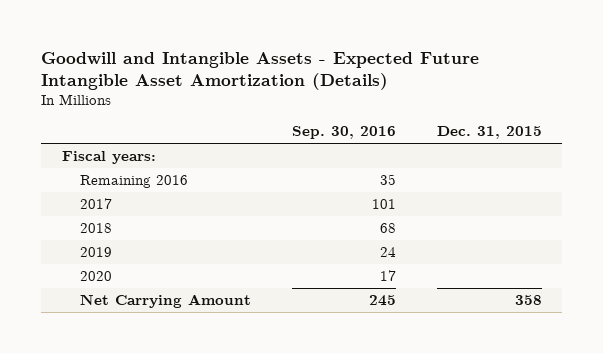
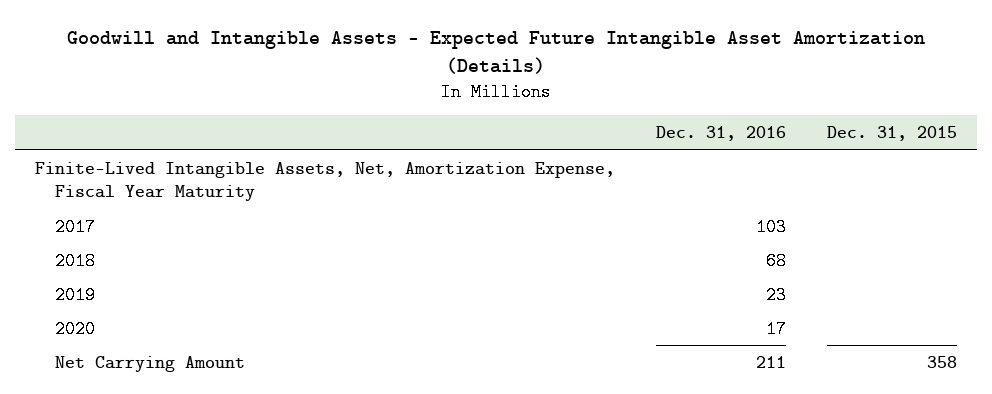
[291,126,396,140] Sep. 30, 2016 -> none
none -> [656,126,787,142] Dec. 31, 2016
[79,174,188,188] Remaining 2016 -> none
[61,150,156,164] Fiscal years: -> [35,161,616,202] Finite-Lived Intangible Assets, Net, Amortization Expense, Fiscal Year Maturity

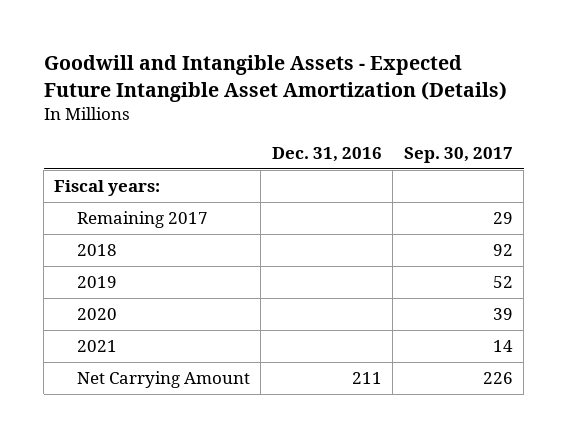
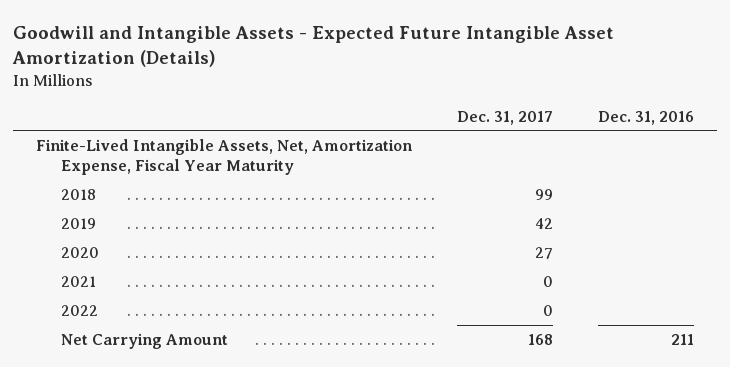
[403,147,513,164] Sep. 30, 2017 -> none
none -> [457,110,554,125] Dec. 31, 2017
[77,210,209,228] Remaining 2017 -> none
[54,179,161,196] Fiscal years: -> [35,138,413,176] Finite-Lived Intangible Assets, Net, Amortization Expense, Fiscal Year Maturity
none -> [60,304,98,316] 2022

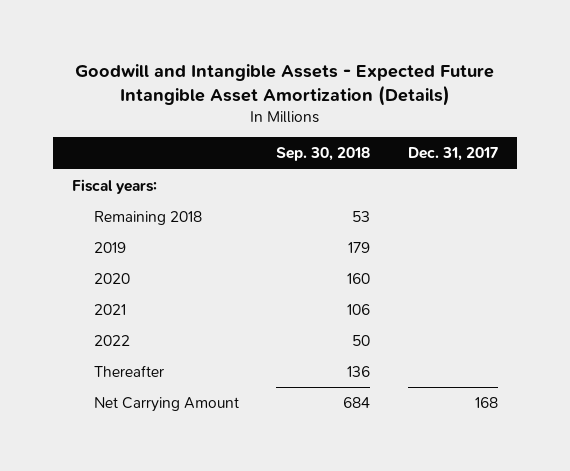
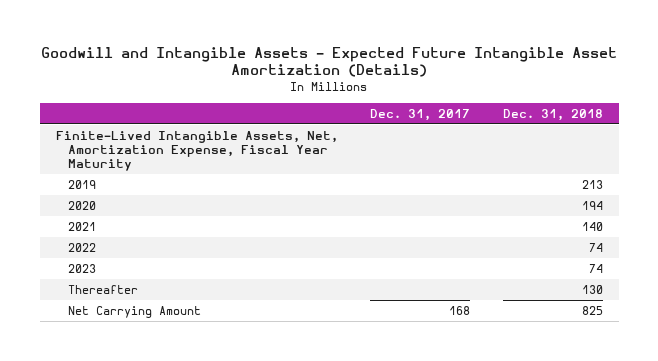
[276,147,371,162] Sep. 30, 2018 -> none
none -> [502,108,603,121] Dec. 31, 2018
[93,210,202,225] Remaining 2018 -> none
[71,178,157,194] Fiscal years: -> [55,130,338,171] Finite-Lived Intangible Assets, Net, Amortization Expense, Fiscal Year Maturity
none -> [68,263,97,273] 2023

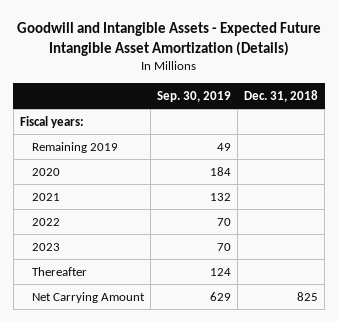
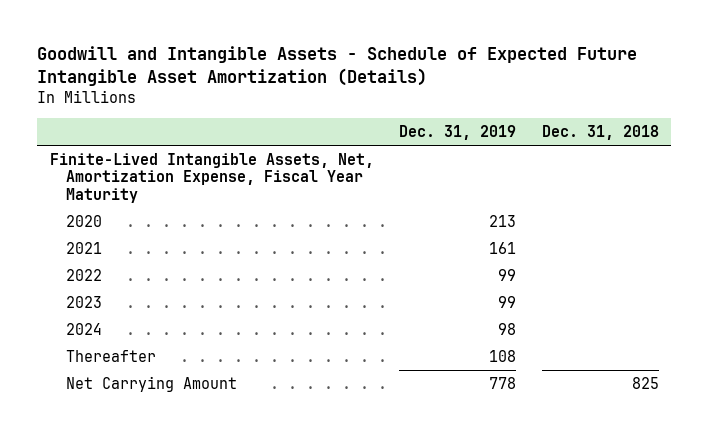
[16,21,321,56] Goodwill and Intangible Assets - Expected Future Intangible Asset Amortization (Details) -> [37,46,638,87] Goodwill and Intangible Assets - Schedule of Expected Future Intangible Asset Amortization (Details)
[156,90,231,102] Sep. 30, 2019 -> none
none -> [399,124,517,140] Dec. 31, 2019
[31,141,118,153] Remaining 2019 -> none
[19,115,84,128] Fiscal years: -> [50,153,375,203] Finite-Lived Intangible Assets, Net, Amortization Expense, Fiscal Year Maturity
none -> [65,323,102,336] 2024

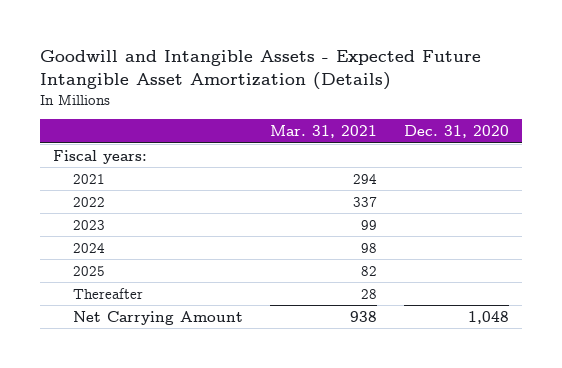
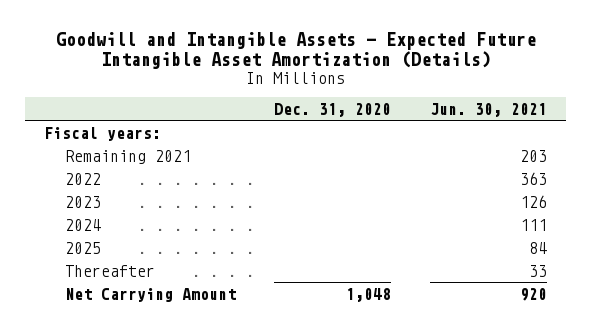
[269,125,377,139] Mar. 31, 2021 -> none
none -> [429,102,547,117] Jun. 30, 2021
[72,173,105,184] 2021 -> [64,149,191,164] Remaining 2021

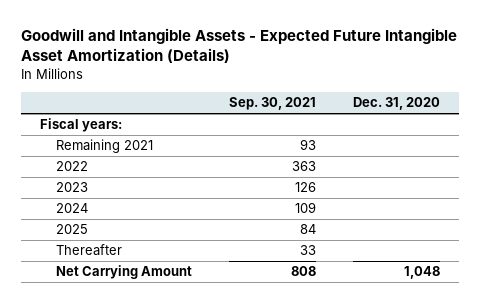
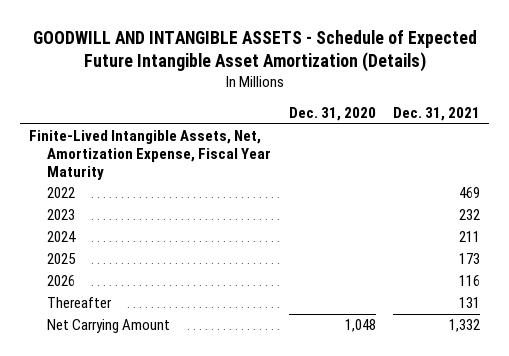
[21,28,458,64] Goodwill and Intangible Assets - Expected Future Intangible Asset Amortization (Details) -> [32,29,477,72] GOODWILL AND INTANGIBLE ASSETS - Schedule of Expected Future Intangible Asset Amortization (Details)
[229,97,317,111] Sep. 30, 2021 -> none
none -> [393,107,481,122] Dec. 31, 2021
[56,139,154,154] Remaining 2021 -> none
[39,118,122,133] Fiscal years: -> [29,130,272,180] Finite-Lived Intangible Assets, Net, Amortization Expense, Fiscal Year Maturity
none -> [47,275,76,287] 2026

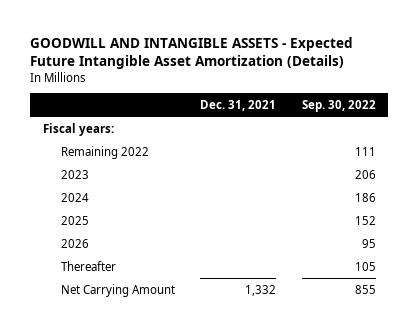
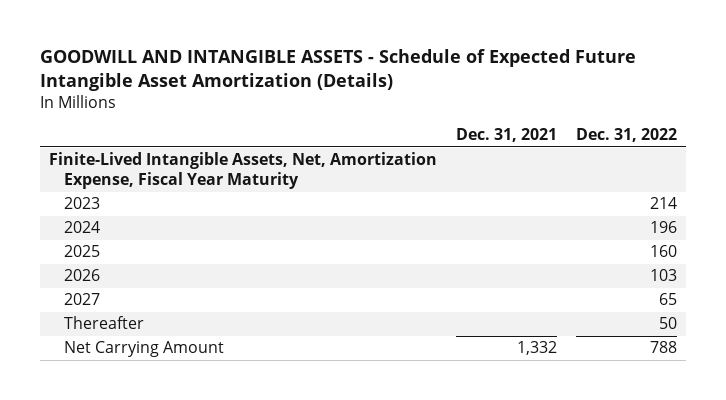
[30,37,354,70] GOODWILL AND INTANGIBLE ASSETS - Expected Future Intangible Asset Amortization (Details) -> [39,49,636,91] GOODWILL AND INTANGIBLE ASSETS - Schedule of Expected Future Intangible Asset Amortization (Details)
[301,99,376,112] Sep. 30, 2022 -> none
none -> [575,128,677,143] Dec. 31, 2022
[60,145,149,159] Remaining 2022 -> none
[42,122,114,136] Fiscal years: -> [48,152,437,190] Finite-Lived Intangible Assets, Net, Amortization Expense, Fiscal Year Maturity
none -> [64,293,101,306] 2027

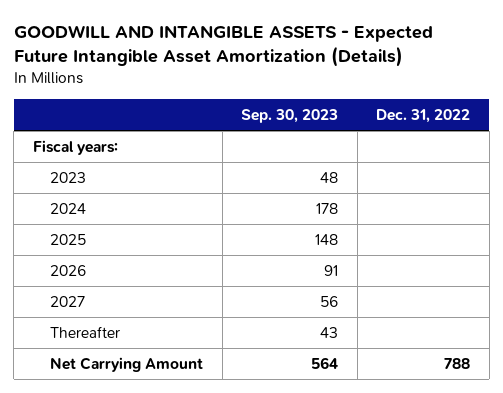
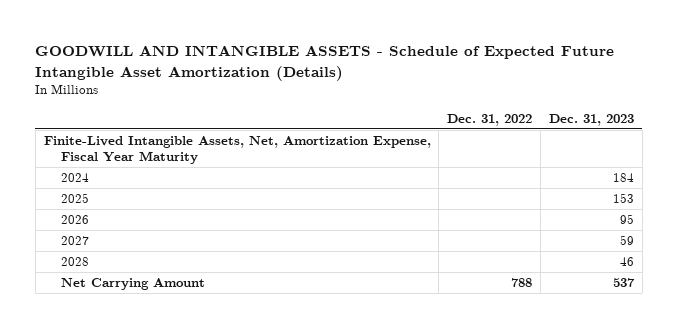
[13,25,433,68] GOODWILL AND INTANGIBLE ASSETS - Expected Future Intangible Asset Amortization (Details) -> [35,45,615,81] GOODWILL AND INTANGIBLE ASSETS - Schedule of Expected Future Intangible Asset Amortization (Details)
[241,108,339,123] Sep. 30, 2023 -> none
none -> [548,113,634,126] Dec. 31, 2023
[49,171,86,183] 2023 -> none
[32,139,118,155] Fiscal years: -> [43,136,431,165] Finite-Lived Intangible Assets, Net, Amortization Expense, Fiscal Year Maturity
[49,325,120,338] Thereafter -> none
none -> [60,257,89,267] 2028

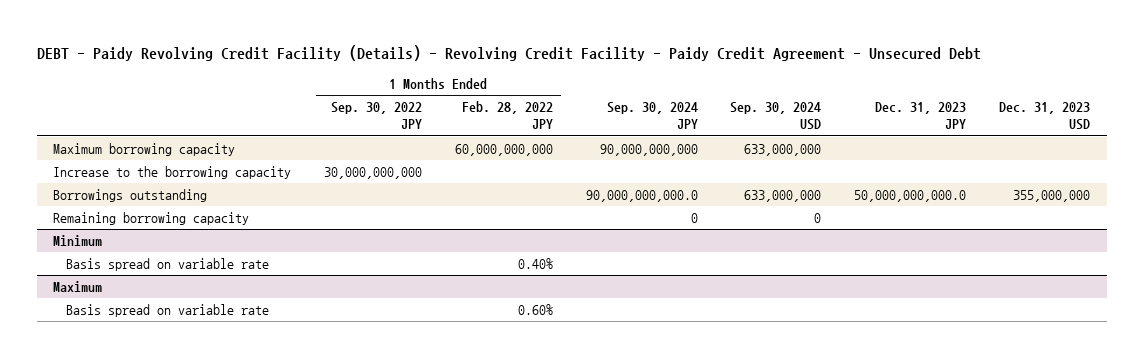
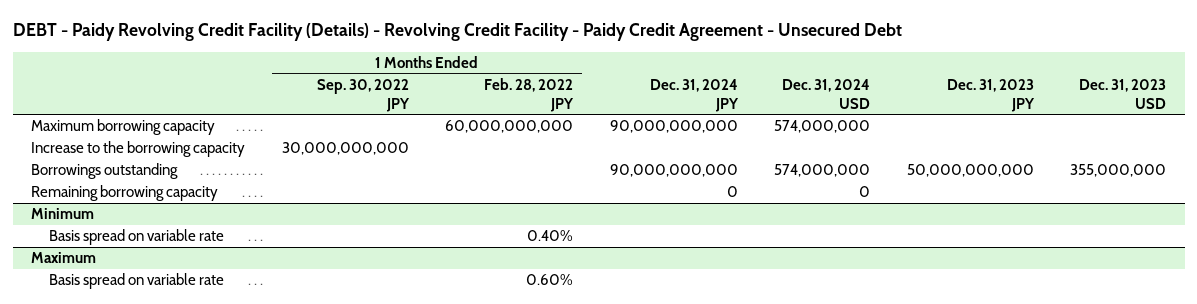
[606,102,698,130] Sep. 30, 2024 JPY -> none
[730,102,822,131] Sep. 30, 2024 USD -> none
none -> [649,79,739,112] Dec. 31, 2024 JPY
none -> [782,79,871,109] Dec. 31, 2024 USD
[854,190,967,203] 50,000,000,000.0 -> [906,164,1034,178] 50,000,000,000

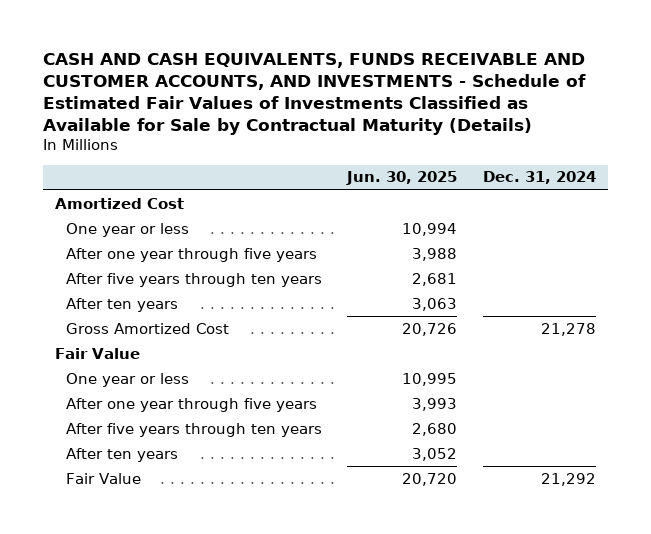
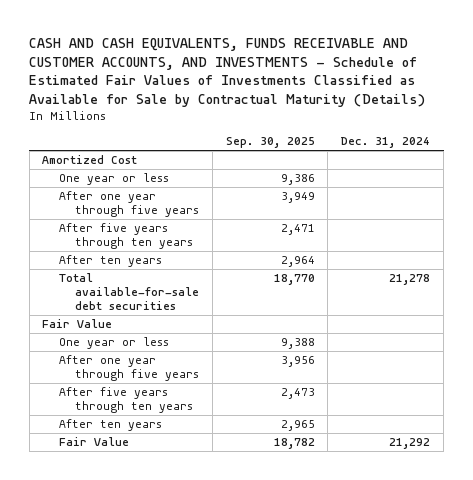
[346,171,458,186] Jun. 30, 2025 -> none
none -> [225,137,315,149] Sep. 30, 2025
[66,322,230,334] Gross Amortized Cost -> [58,273,200,311] Total available-for-sale debt securities

